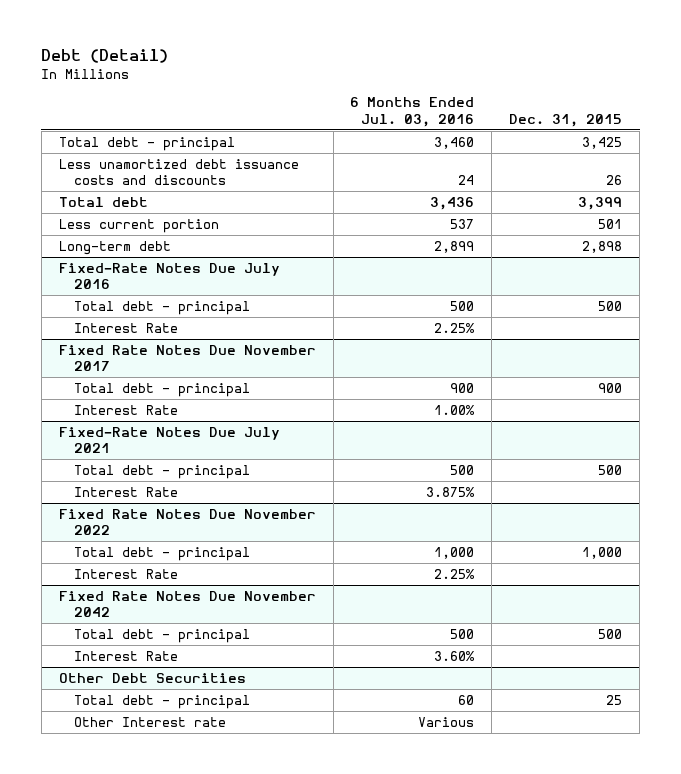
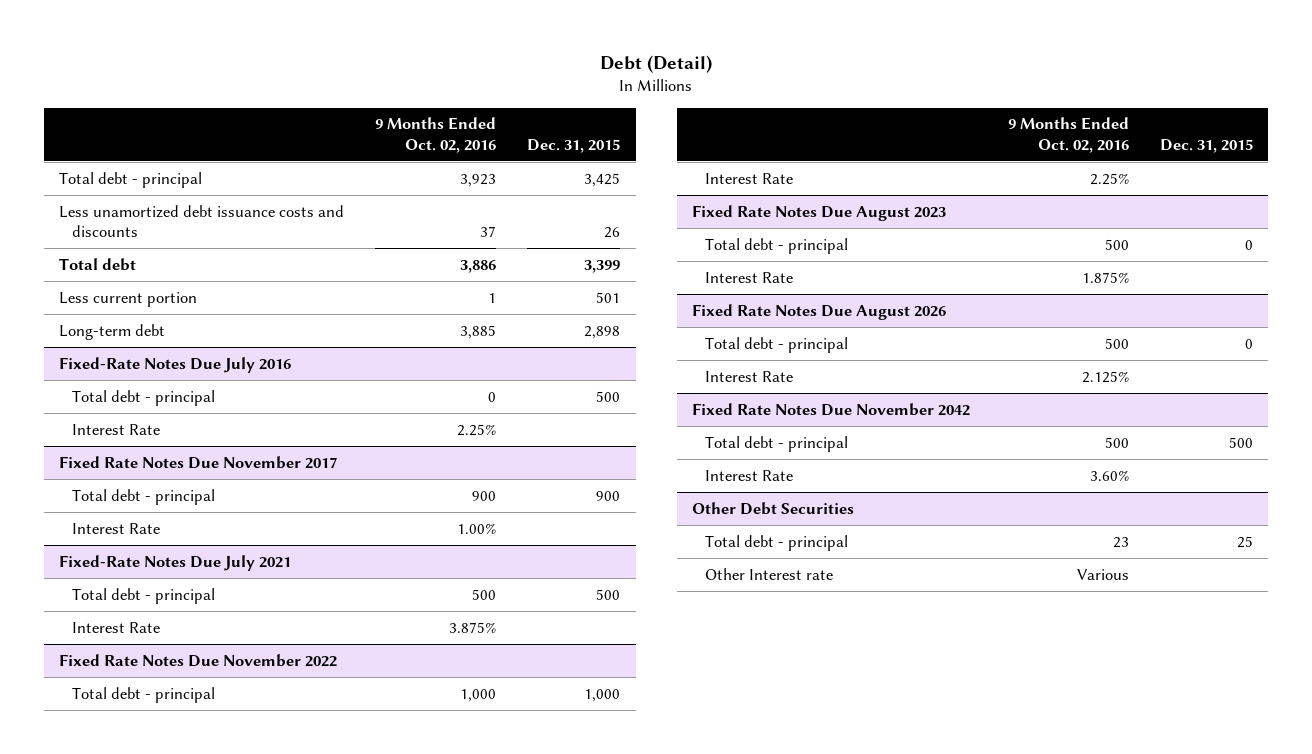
[350,97,475,127] 6 Months Ended Jul. 03, 2016 -> none
none -> [375,117,497,153] 9 Months Ended Oct. 02, 2016
none -> [691,204,946,221] Fixed Rate Notes Due August 2023
none -> [704,237,848,254] Total debt - principal
none -> [704,271,793,283] Interest Rate
none -> [691,303,946,320] Fixed Rate Notes Due August 2026
none -> [704,336,848,353] Total debt - principal
none -> [704,370,793,382] Interest Rate

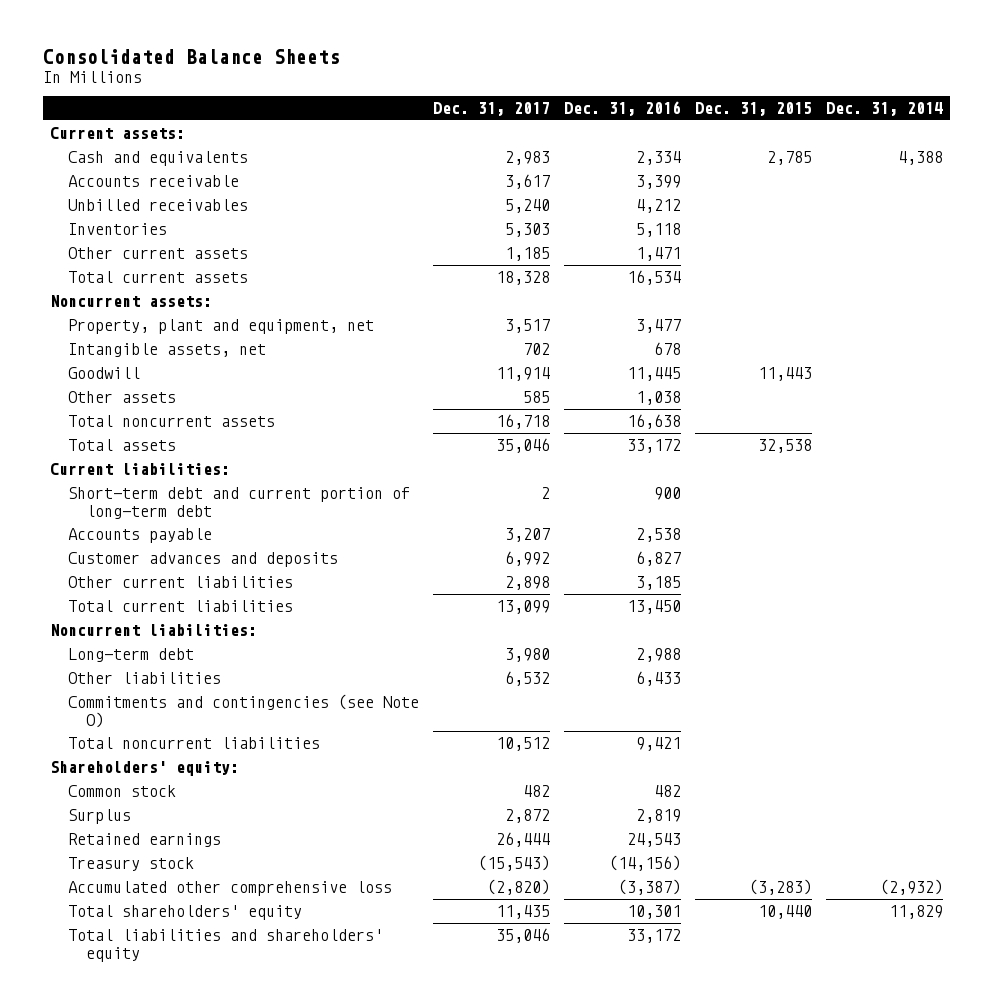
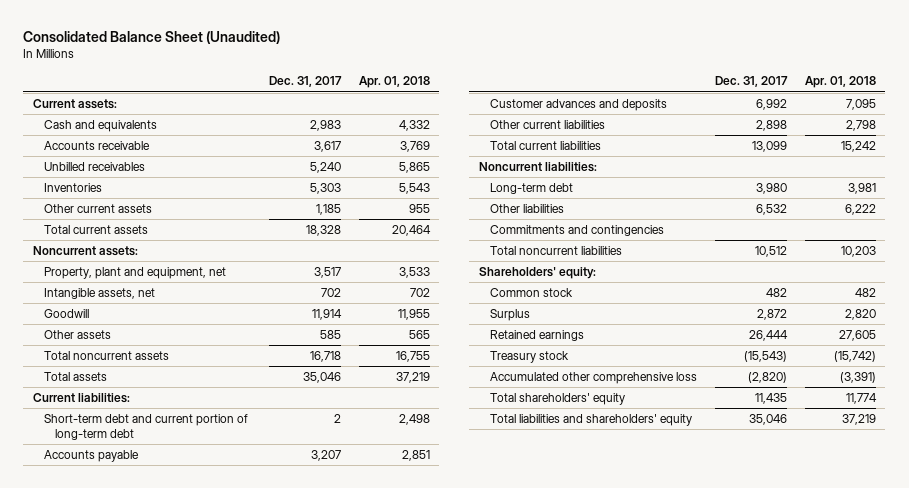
[42,49,340,65] Consolidated Balance Sheets -> [23,31,281,45] Consolidated Balance Sheet (Unaudited)
[563,101,681,117] Dec. 31, 2016 -> none
[694,102,812,117] Dec. 31, 2015 -> none
[825,102,943,117] Dec. 31, 2014 -> none
none -> [359,76,431,89] Apr. 01, 2018
[67,694,419,728] Commitments and contingencies (see Note O) -> [489,224,664,236] Commitments and contingencies

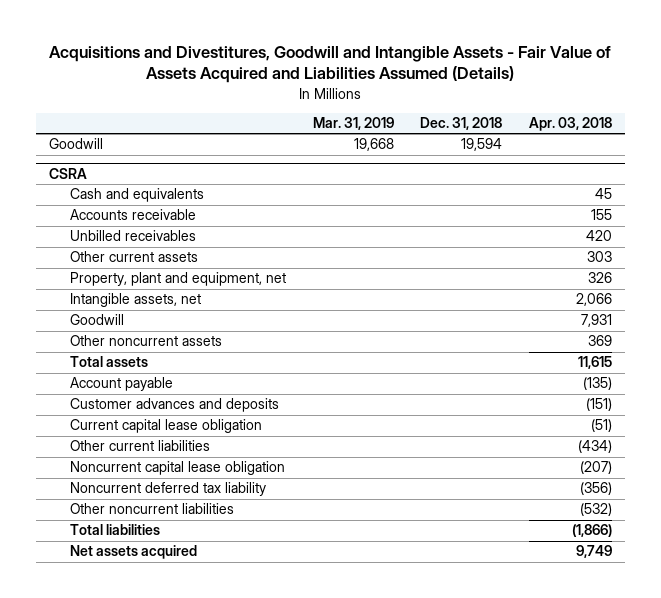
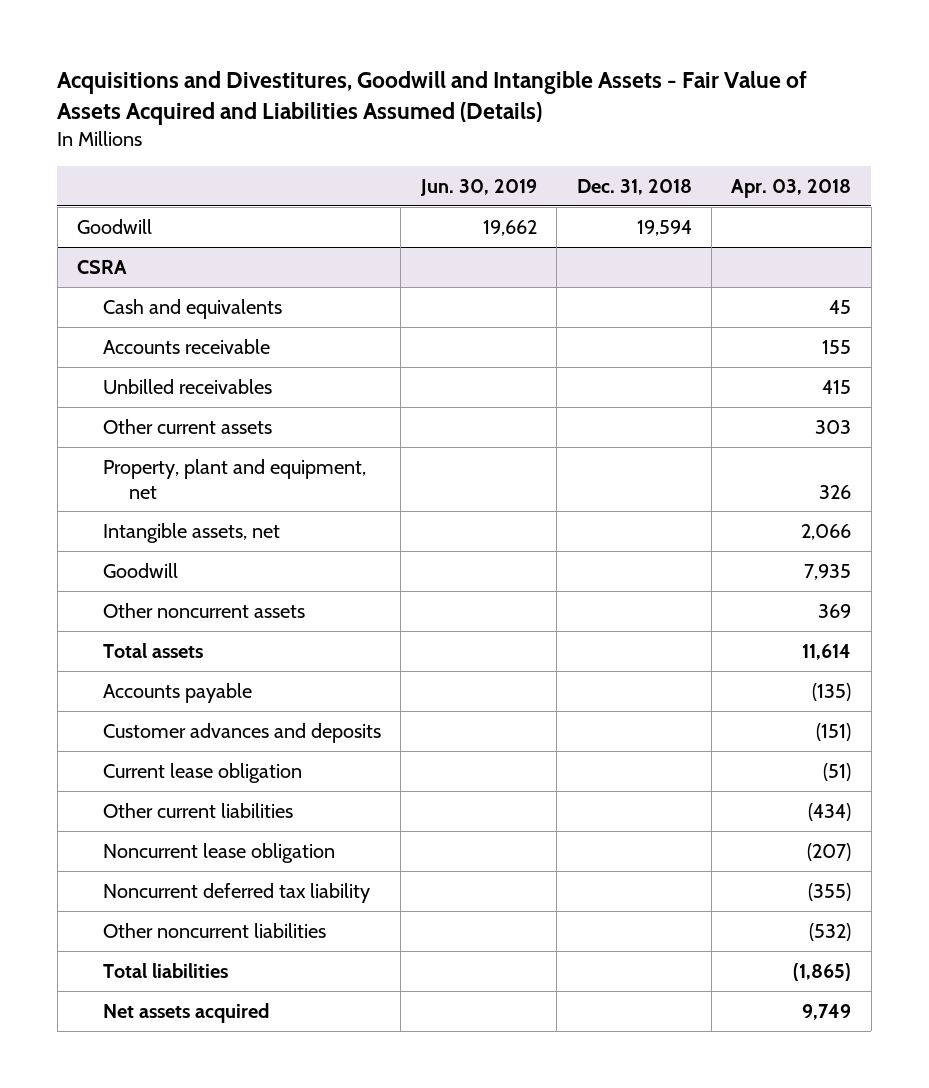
[312,117,394,131] Mar. 31, 2019 -> none
none -> [419,178,537,196] Jun. 30, 2019
[585,230,612,242] 420 -> [822,379,852,394] 415
[580,314,612,328] 7,931 -> [804,563,852,580] 7,935
[577,356,612,370] 11,615 -> [802,643,852,660] 11,614
[70,377,174,392] Account payable -> [102,682,252,703] Accounts payable
[70,419,263,434] Current capital lease obligation -> [102,762,302,783] Current lease obligation
[70,461,286,476] Noncurrent capital lease obligation -> [102,842,335,863] Noncurrent lease obligation
[579,482,612,496] (356) -> [808,882,852,901] (355)
[571,524,612,538] (1,866) -> [793,962,852,981] (1,865)

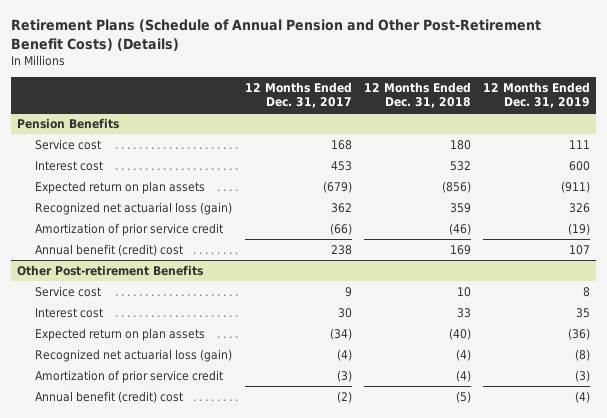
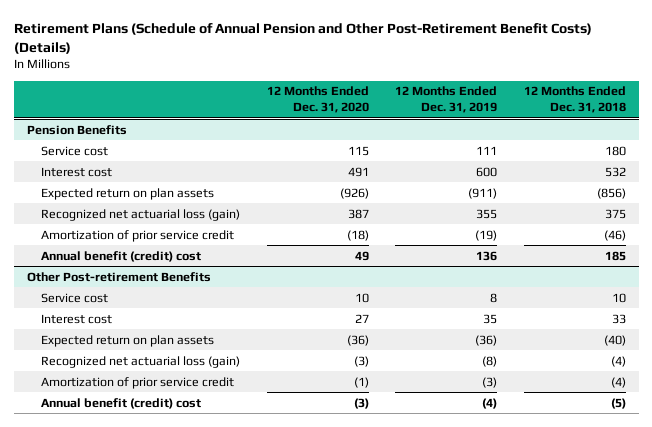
[244,82,352,109] 12 Months Ended Dec. 31, 2017 -> none
none -> [266,86,369,114] 12 Months Ended Dec. 31, 2020
[449,202,471,213] 359 -> [604,208,626,219] 375
[569,202,591,213] 326 -> [476,208,498,219] 355
[449,244,471,255] 169 -> [604,250,626,261] 185
[569,244,591,255] 107 -> [476,250,498,261] 136

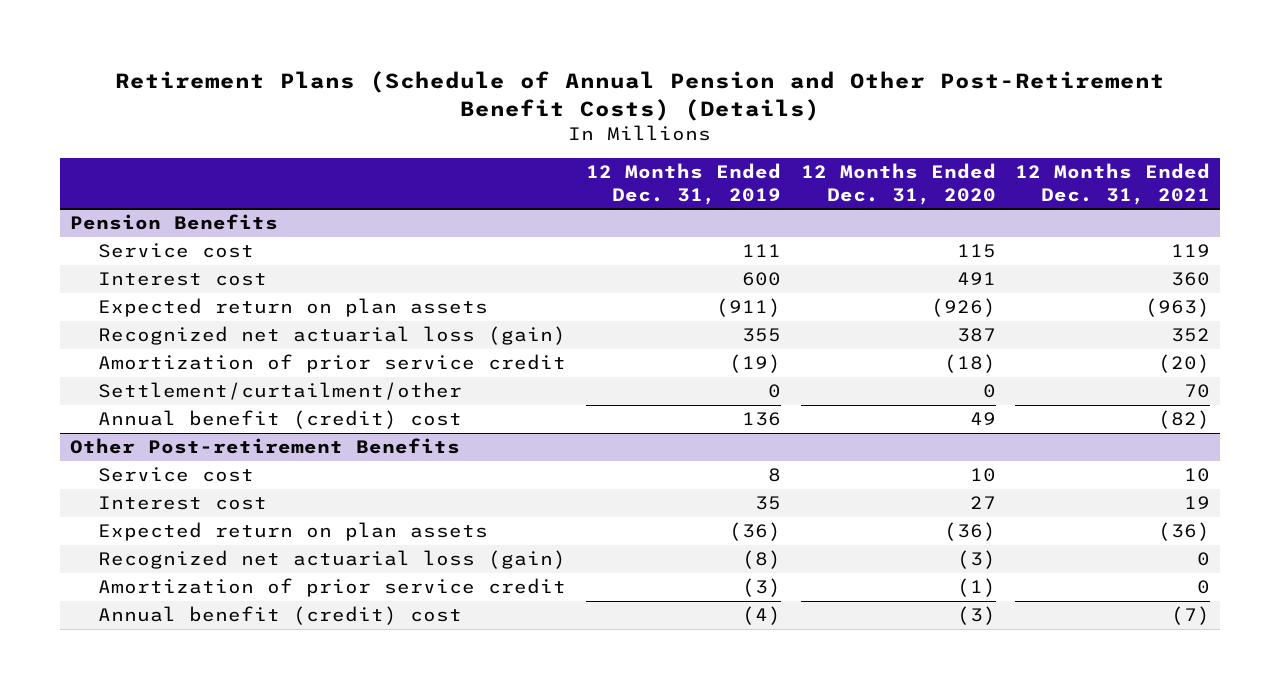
[523,86,626,114] 12 Months Ended Dec. 31, 2018 -> none
none -> [1015,162,1211,205] 12 Months Ended Dec. 31, 2021
none -> [98,382,463,401] Settlement/curtailment/other

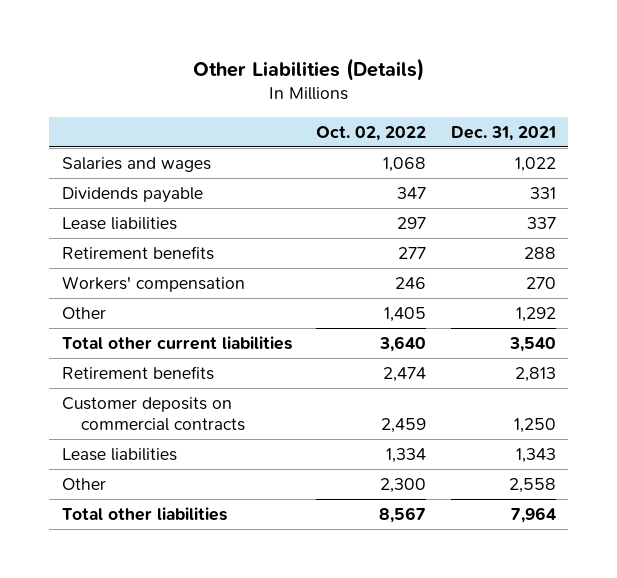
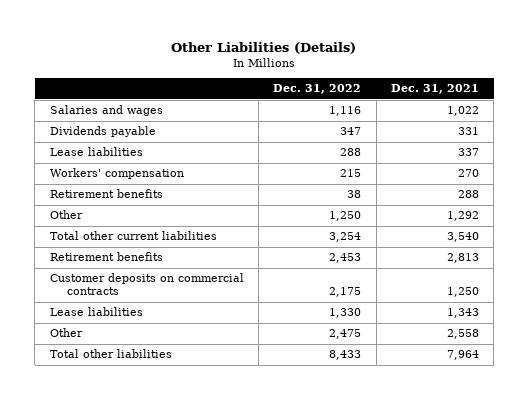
[316,125,427,141] Oct. 02, 2022 -> none
none -> [273,84,362,95] Dec. 31, 2022
[61,245,214,260] Retirement benefits -> [49,189,163,199] Retirement benefits

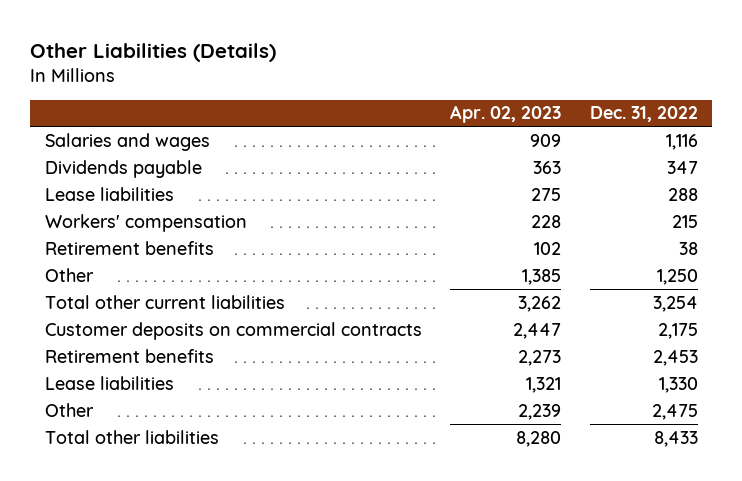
[390,84,479,95] Dec. 31, 2021 -> none
none -> [450,105,562,124] Apr. 02, 2023
[49,252,163,262] Retirement benefits -> [44,348,214,363] Retirement benefits

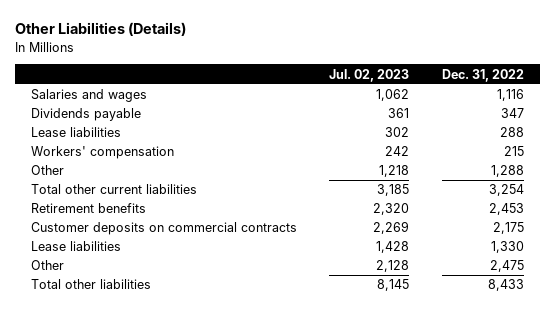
[450,105,562,124] Apr. 02, 2023 -> none
none -> [329,68,410,82] Jul. 02, 2023
[44,240,214,255] Retirement benefits -> none
[656,268,698,285] 1,250 -> [490,165,524,178] 1,288
[44,321,422,340] Customer deposits on commercial contracts -> [30,222,297,236] Customer deposits on commercial contracts

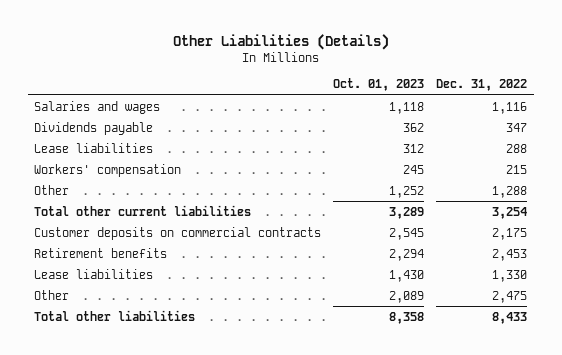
[329,68,410,82] Jul. 02, 2023 -> none
none -> [333,78,425,92] Oct. 01, 2023
[30,203,146,214] Retirement benefits -> [34,247,168,258] Retirement benefits

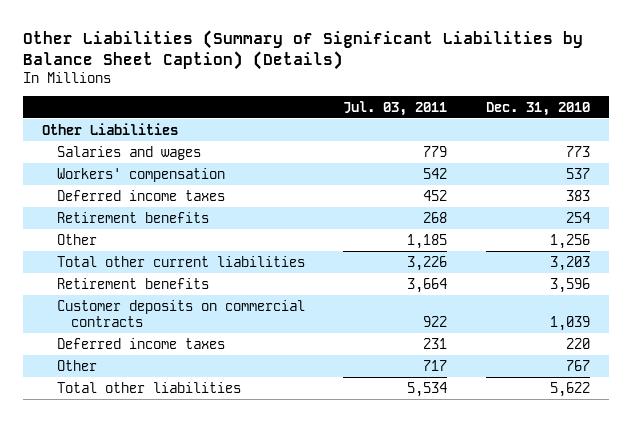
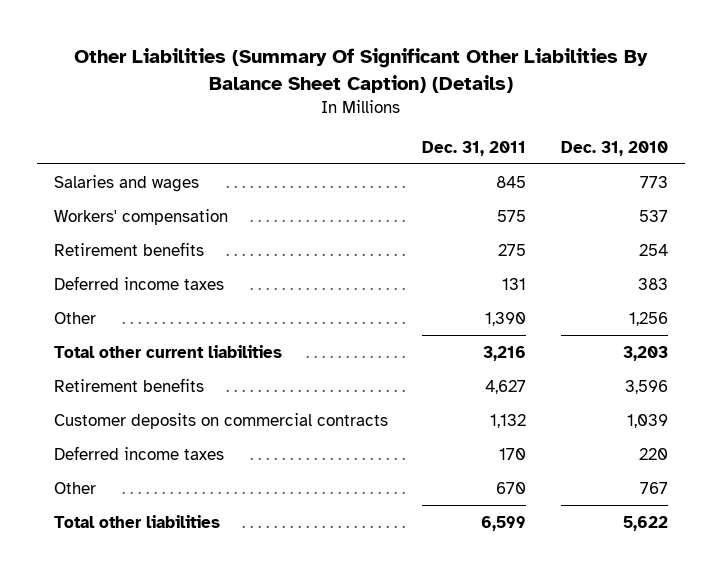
[23,29,584,70] Other Liabilities (Summary of Significant Liabilities by Balance Sheet Caption) (Details) -> [73,48,648,93] Other Liabilities (Summary Of Significant Other Liabilities By Balance Sheet Caption) (Details)
[343,100,448,116] Jul. 03, 2011 -> none
none -> [422,140,527,156] Dec. 31, 2011
[42,122,179,135] Other Liabilities -> none
[56,189,225,201] Deferred income taxes -> [53,275,224,290] Deferred income taxes

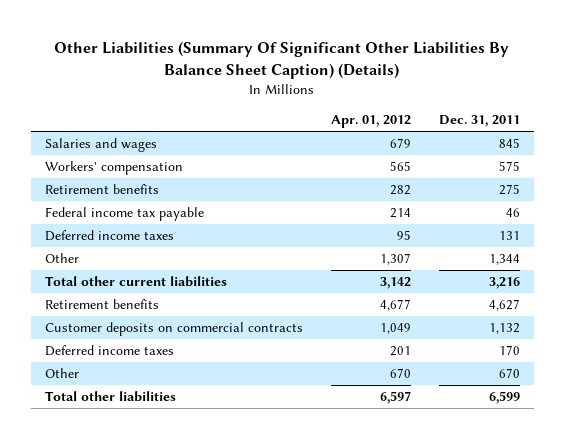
[561,140,669,156] Dec. 31, 2010 -> none
none -> [330,115,411,129] Apr. 01, 2012
none -> [44,207,204,222] Federal income tax payable
[485,311,527,326] 1,390 -> [488,254,520,266] 1,344

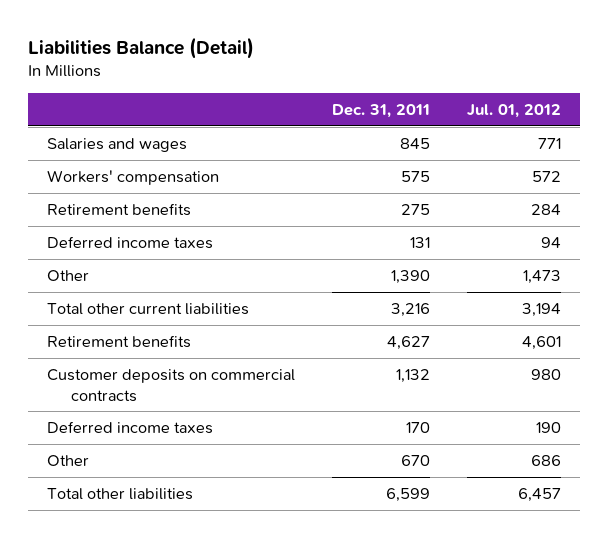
[54,40,510,79] Other Liabilities (Summary Of Significant Other Liabilities By Balance Sheet Caption) (Details) -> [28,37,255,60] Liabilities Balance (Detail)
[330,115,411,129] Apr. 01, 2012 -> none
none -> [466,104,561,119] Jul. 01, 2012
[44,207,204,222] Federal income tax payable -> none
[488,254,520,266] 1,344 -> [390,269,430,284] 1,390

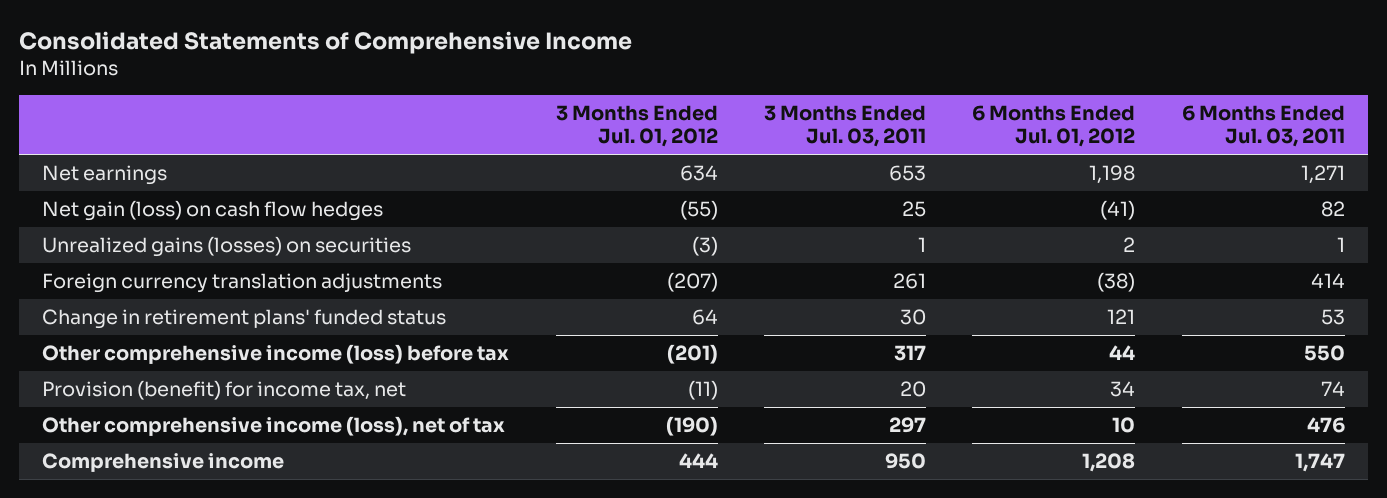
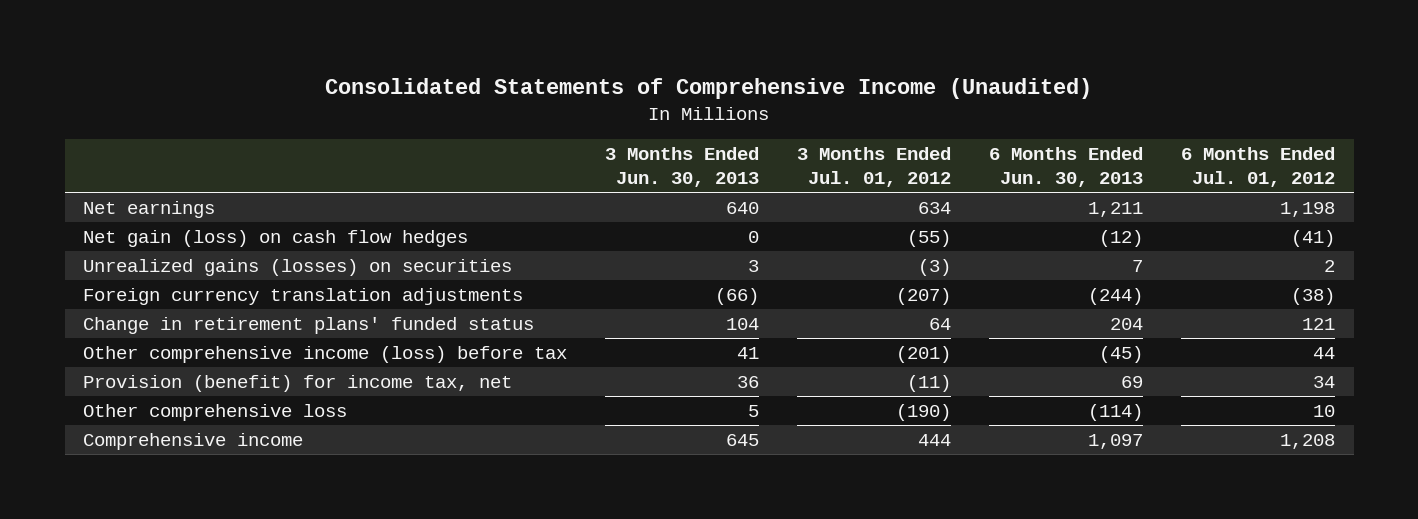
[18,31,632,55] Consolidated Statements of Comprehensive Income -> [325,78,1093,100] Consolidated Statements of Comprehensive Income (Unaudited)
[763,105,926,147] 3 Months Ended Jul. 03, 2011 -> none
[1181,105,1345,147] 6 Months Ended Jul. 03, 2011 -> none
none -> [605,146,760,188] 3 Months Ended Jun. 30, 2013
none -> [988,146,1143,188] 6 Months Ended Jun. 30, 2013
[42,416,506,437] Other comprehensive income (loss), net of tax -> [83,404,348,422] Other comprehensive loss

